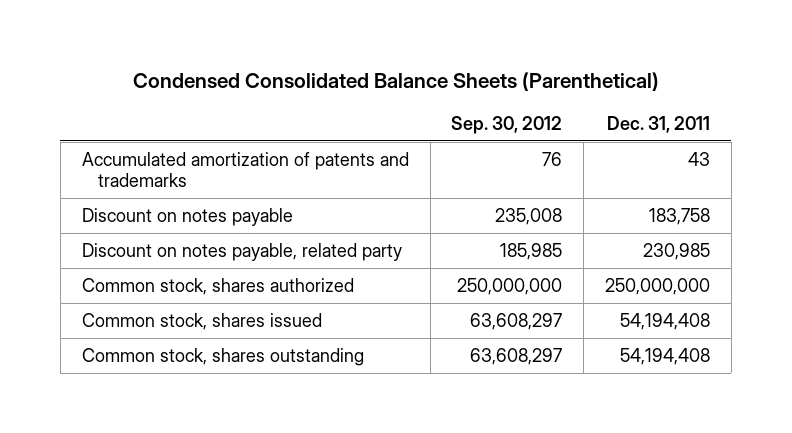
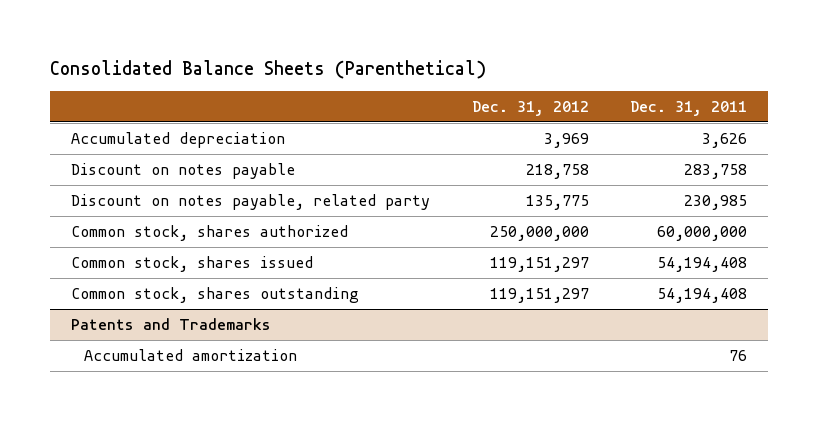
[132,72,659,92] Condensed Consolidated Balance Sheets (Parenthetical) -> [50,60,487,80] Consolidated Balance Sheets (Parenthetical)
[451,115,563,134] Sep. 30, 2012 -> none
none -> [471,100,589,116] Dec. 31, 2012
[81,151,409,188] Accumulated amortization of patents and trademarks -> none
none -> [71,131,286,148] Accumulated depreciation
[649,207,711,225] 183,758 -> [684,163,748,179] 283,758
[605,277,711,295] 250,000,000 -> [657,225,748,241] 60,000,000
none -> [71,317,272,330] Patents and Trademarks
none -> [84,348,298,361] Accumulated amortization

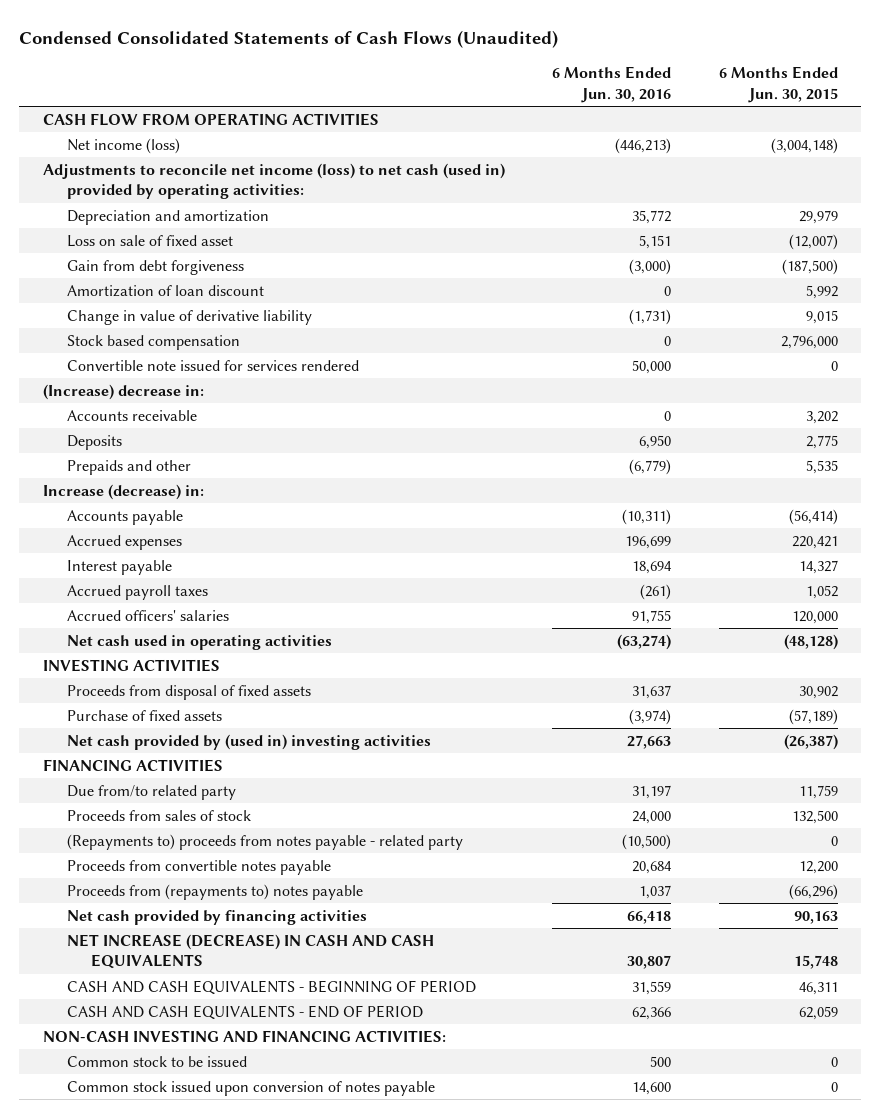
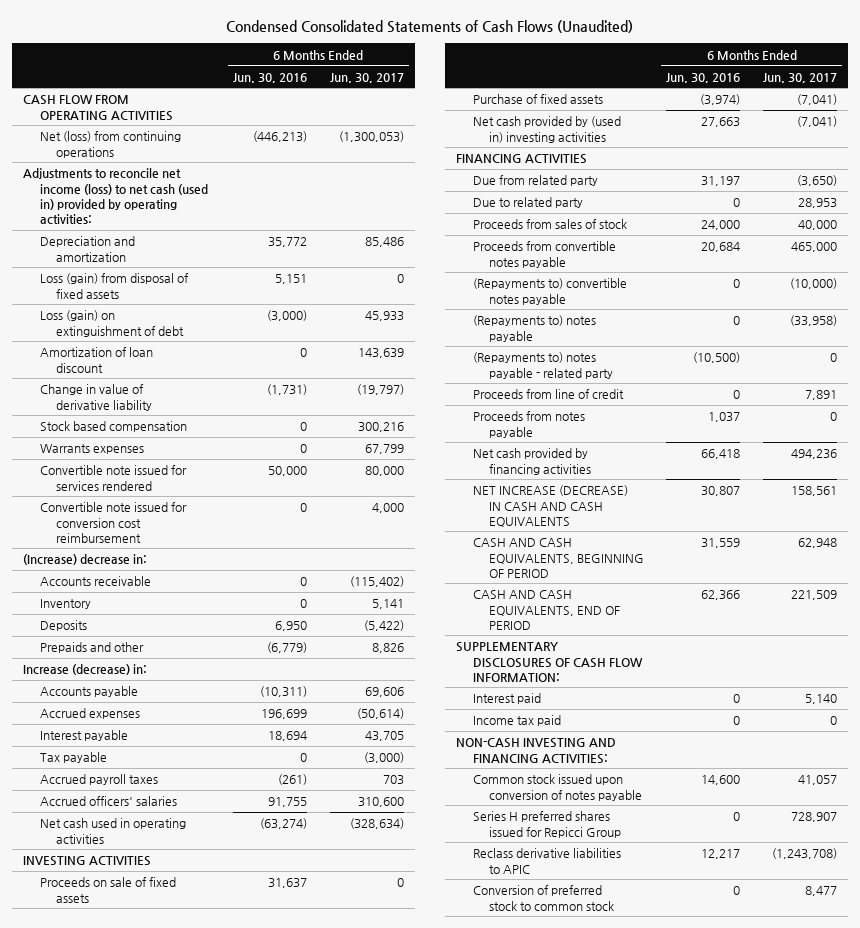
[718,66,838,103] 6 Months Ended Jun. 30, 2015 -> none
none -> [329,72,404,83] Jun. 30, 2017
[66,137,180,154] Net income (loss) -> [39,131,181,158] Net (loss) from continuing operations
[66,259,244,275] Gain from debt forgiveness -> none
[66,234,233,247] Loss on sale of fixed asset -> [39,273,189,299] Loss (gain) from disposal of fixed assets
none -> [39,310,184,337] Loss (gain) on extinguishment of debt
none -> [39,444,144,455] Warrants expenses
none -> [39,502,187,543] Convertible note issued for conversion cost reimbursement
none -> [39,599,91,610] Inventory
none -> [39,752,107,764] Tax payable
[66,684,311,700] Proceeds from disposal of fixed assets -> [39,877,176,903] Proceeds on sale of fixed assets
[66,784,236,800] Due from/to related party -> [472,175,598,187] Due from related party
none -> [472,197,583,209] Due to related party
[66,833,463,850] (Repayments to) proceeds from notes payable - related party -> none
none -> [472,278,627,305] (Repayments to) convertible notes payable
none -> [472,315,596,342] (Repayments to) notes payable
none -> [472,352,614,379] (Repayments to) notes payable - related party
none -> [472,389,624,400] Proceeds from line of credit
[66,883,363,900] Proceeds from (repayments to) notes payable -> [472,411,585,438] Proceeds from notes payable
[66,979,476,995] CASH AND CASH EQUIVALENTS - BEGINNING OF PERIOD -> [472,538,645,578] CASH AND CASH EQUIVALENTS, BEGINNING OF PERIOD
[66,1004,423,1020] CASH AND CASH EQUIVALENTS - END OF PERIOD -> [472,590,621,630] CASH AND CASH EQUIVALENTS, END OF PERIOD
none -> [456,642,643,682] SUPPLEMENTARY DISCLOSURES OF CASH FLOW INFORMATION:
none -> [472,693,541,705] Interest paid
none -> [472,715,561,727] Income tax paid
[66,1055,247,1067] Common stock to be issued -> none
none -> [472,811,622,838] Series H preferred shares issued for Repicci Group
none -> [472,848,621,874] Reclass derivative liabilities to APIC
none -> [472,885,615,911] Conversion of preferred stock to common stock

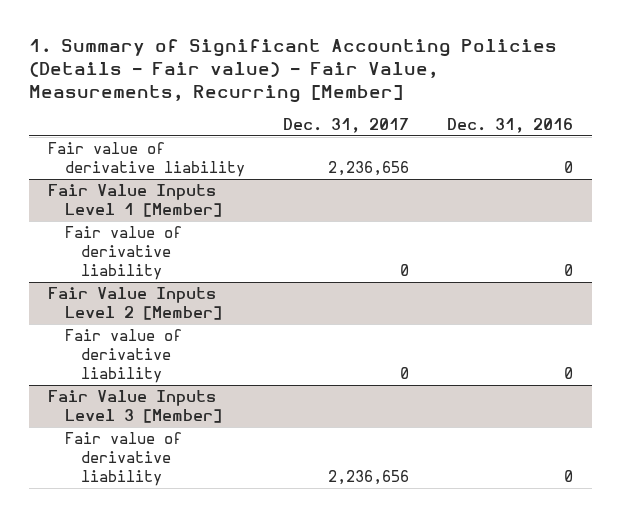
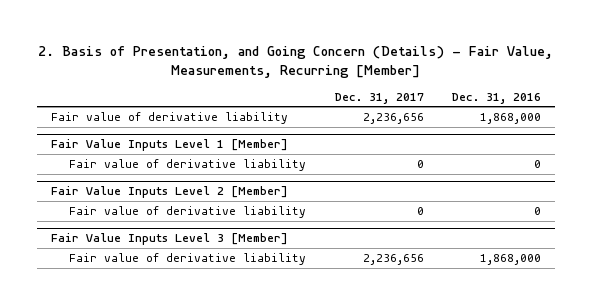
[28,38,557,104] 1. Summary of Significant Accounting Policies (Details - Fair value) - Fair Value, Measurements, Recurring [Member] -> [38,45,554,78] 2. Basis of Presentation, and Going Concern (Details) - Fair Value, Measurements, Recurring [Member]
[564,161,574,174] 0 -> [479,112,541,124] 1,868,000
[564,470,574,483] 0 -> [479,253,541,265] 1,868,000

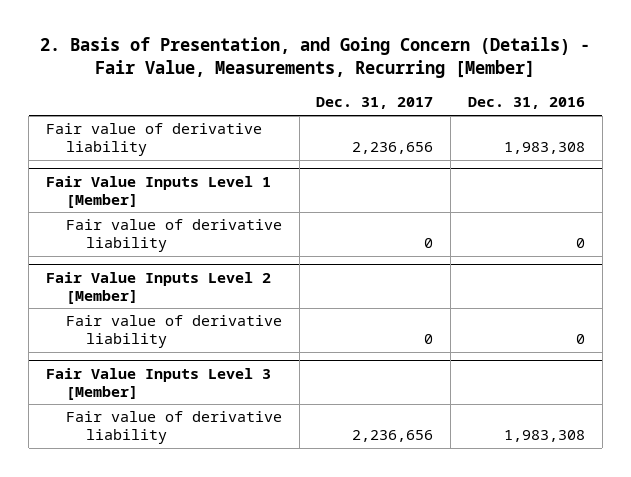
[479,112,541,124] 1,868,000 -> [503,141,585,154] 1,983,308
[479,253,541,265] 1,868,000 -> [503,429,585,442] 1,983,308

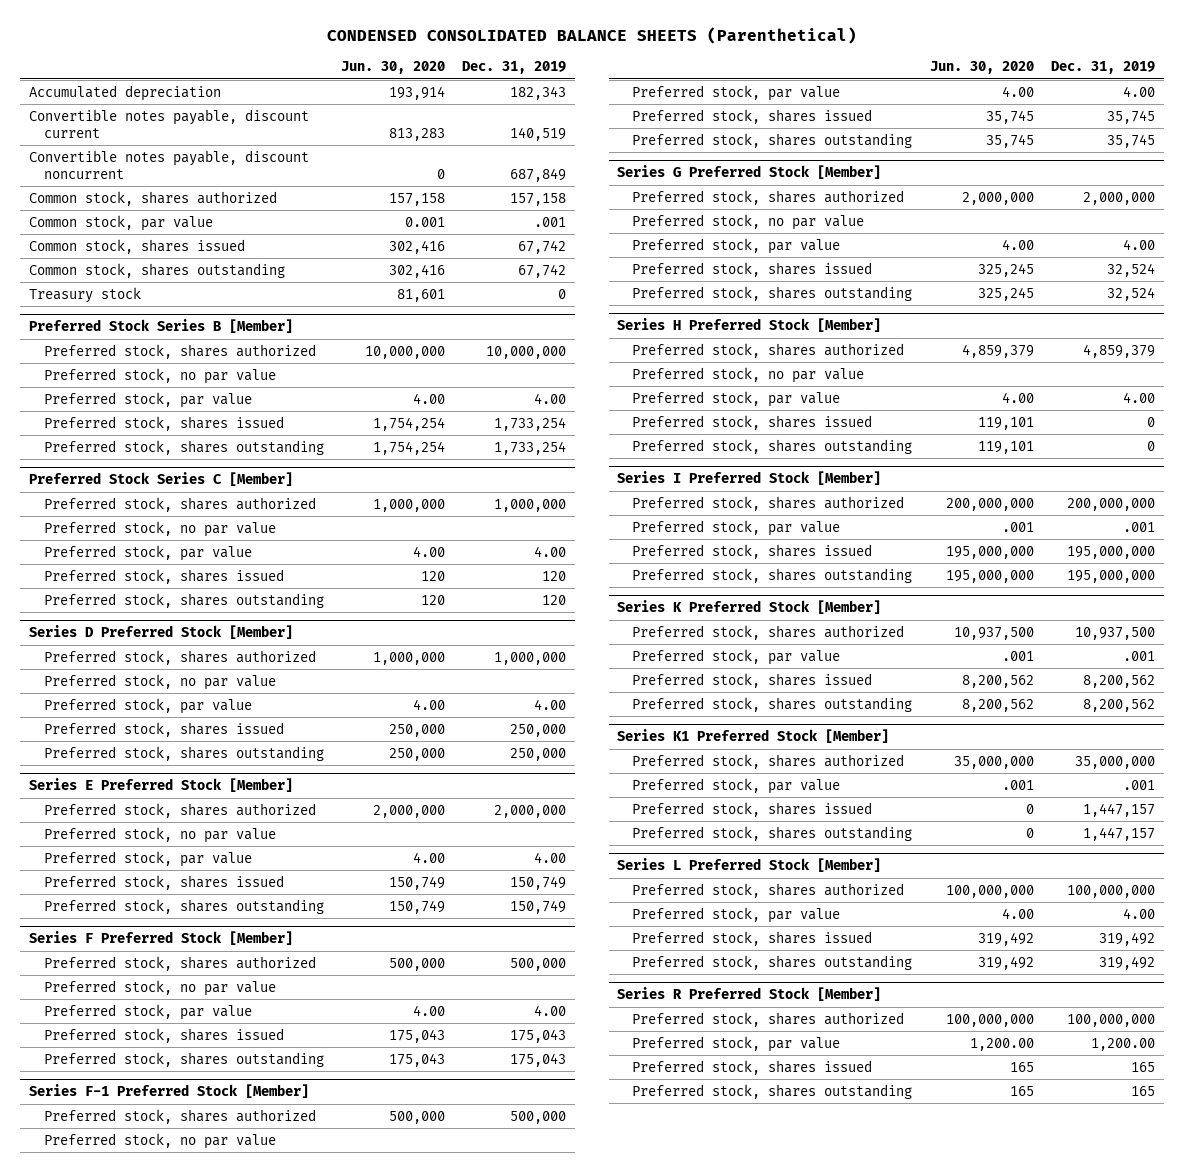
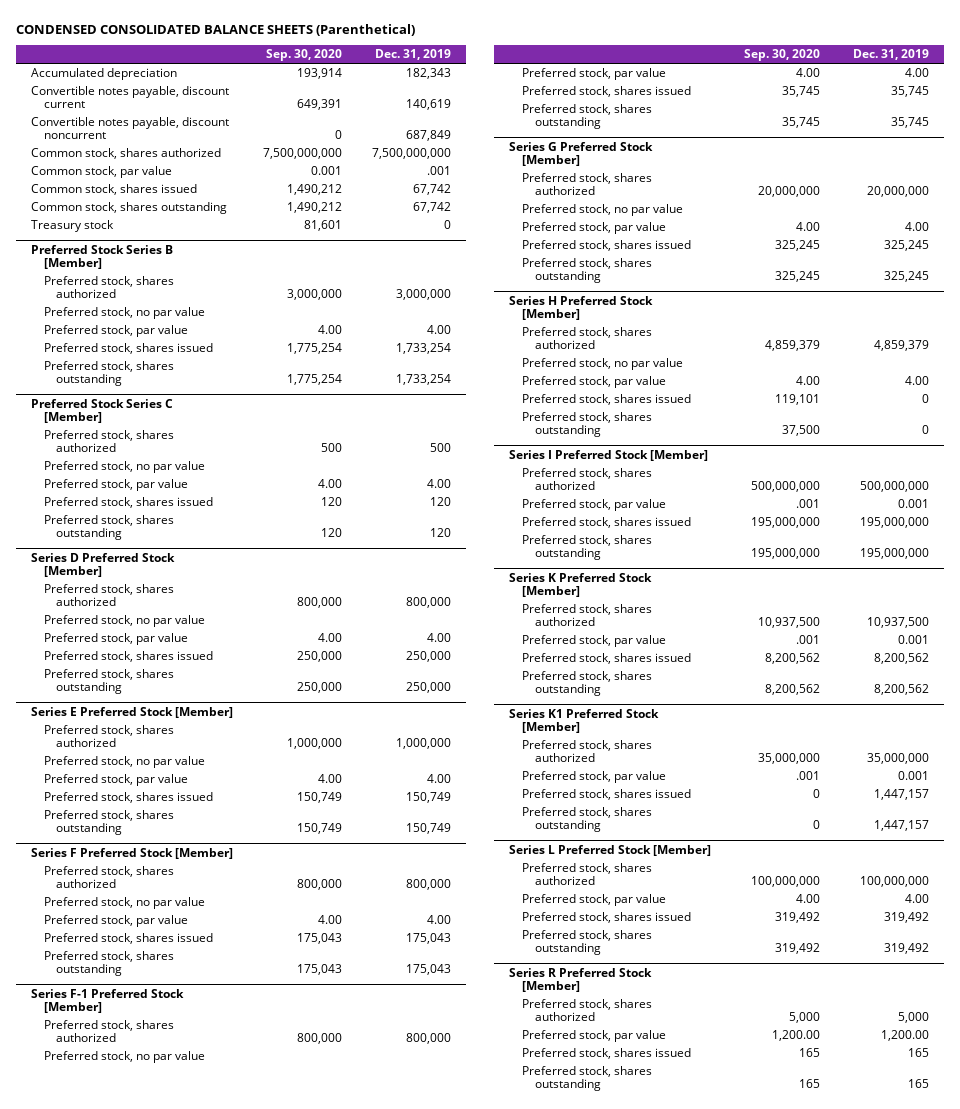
[340,61,445,75] Jun. 30, 2020 -> none
none -> [266,49,343,62] Sep. 30, 2020
[510,126,567,141] 140,519 -> [406,99,452,111] 140,619
[510,192,567,206] 157,158 -> [372,148,452,160] 7,500,000,000
[486,345,567,359] 10,000,000 -> [396,289,452,301] 3,000,000
[494,498,567,512] 1,000,000 -> [430,443,452,453] 500
[494,651,567,665] 1,000,000 -> [406,597,452,609] 800,000
[494,804,567,818] 2,000,000 -> [396,738,452,750] 1,000,000
[510,957,567,971] 500,000 -> [406,879,452,891] 800,000
[510,1110,567,1124] 500,000 -> [406,1033,452,1045] 800,000
[1082,191,1155,205] 2,000,000 -> [867,186,930,198] 20,000,000
[1106,262,1155,277] 32,524 -> [884,240,930,252] 325,245
[1106,286,1155,301] 32,524 -> [884,271,930,283] 325,245
[1066,497,1155,511] 200,000,000 -> [860,481,930,493] 500,000,000
[1122,521,1155,532] .001 -> [898,499,930,509] 0.001
[1122,650,1155,661] .001 -> [898,635,930,645] 0.001
[1122,779,1155,790] .001 -> [898,771,930,781] 0.001
[1066,1013,1155,1027] 100,000,000 -> [898,1012,930,1024] 5,000

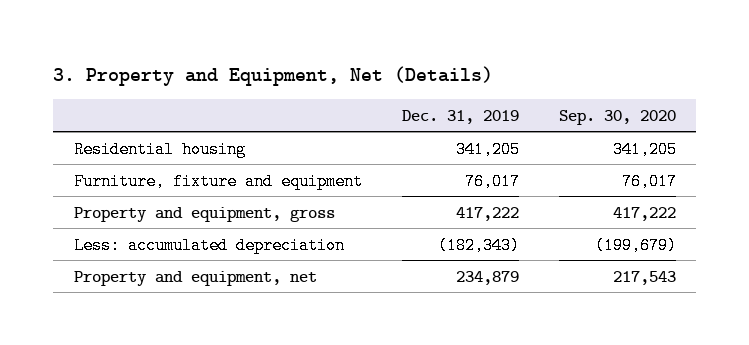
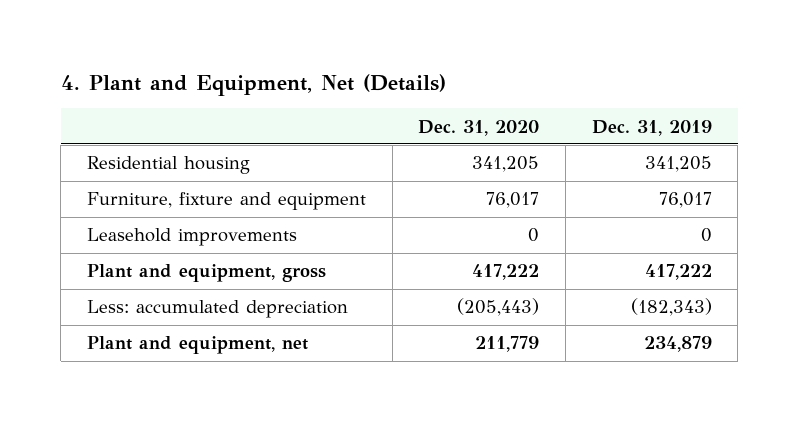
[53,66,494,87] 3. Property and Equipment, Net (Details) -> [60,73,446,96] 4. Plant and Equipment, Net (Details)
[558,109,676,125] Sep. 30, 2020 -> none
none -> [418,119,540,136] Dec. 31, 2020
none -> [86,228,297,247] Leasehold improvements
[73,206,335,222] Property and equipment, gross -> [86,264,326,283] Plant and equipment, gross
[73,270,317,286] Property and equipment, net -> [86,336,308,355] Plant and equipment, net

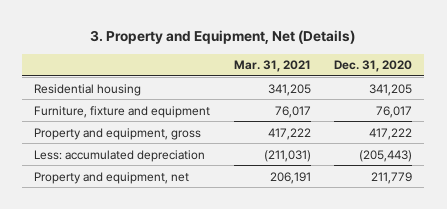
[60,73,446,96] 4. Plant and Equipment, Net (Details) -> [90,30,356,45] 3. Property and Equipment, Net (Details)
[591,119,712,136] Dec. 31, 2019 -> none
none -> [233,60,311,73] Mar. 31, 2021
[86,228,297,247] Leasehold improvements -> none
[86,264,326,283] Plant and equipment, gross -> [34,127,202,140] Property and equipment, gross
[86,336,308,355] Plant and equipment, net -> [34,171,190,184] Property and equipment, net

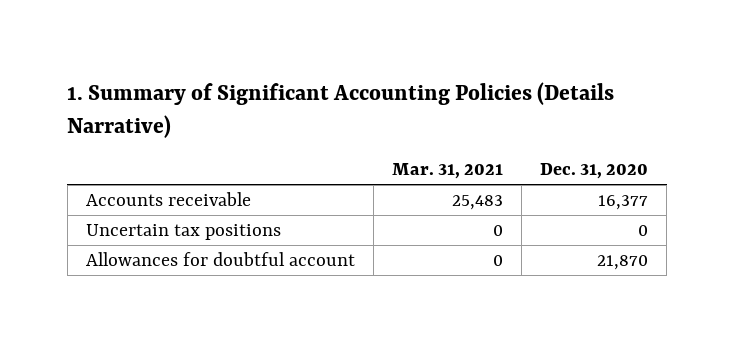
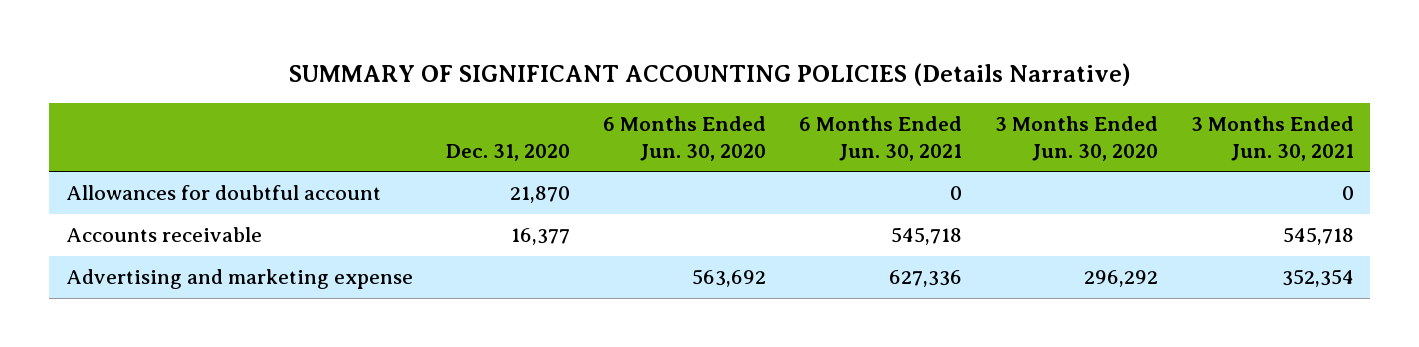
[67,82,615,138] 1. Summary of Significant Accounting Policies (Details Narrative) -> [288,62,1131,86] SUMMARY OF SIGNIFICANT ACCOUNTING POLICIES (Details Narrative)
[391,163,503,180] Mar. 31, 2021 -> none
none -> [602,116,766,161] 6 Months Ended Jun. 30, 2020
none -> [798,116,962,161] 6 Months Ended Jun. 30, 2021
none -> [994,116,1158,161] 3 Months Ended Jun. 30, 2020
none -> [1190,116,1354,161] 3 Months Ended Jun. 30, 2021
[85,224,281,241] Uncertain tax positions -> none
[85,192,251,207] Accounts receivable -> [65,227,262,243] Accounts receivable
none -> [65,269,413,290] Advertising and marketing expense

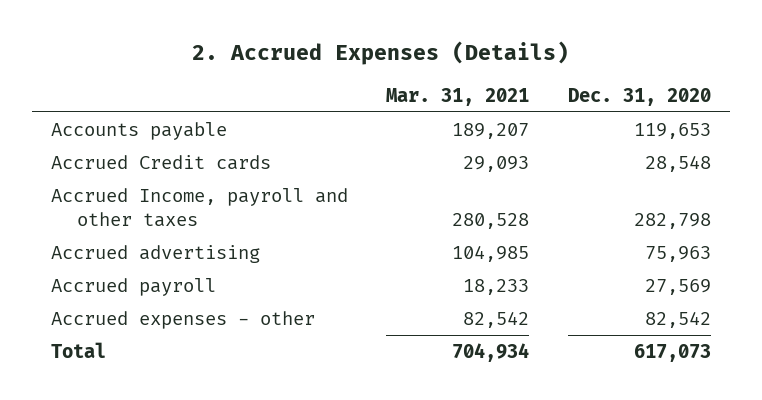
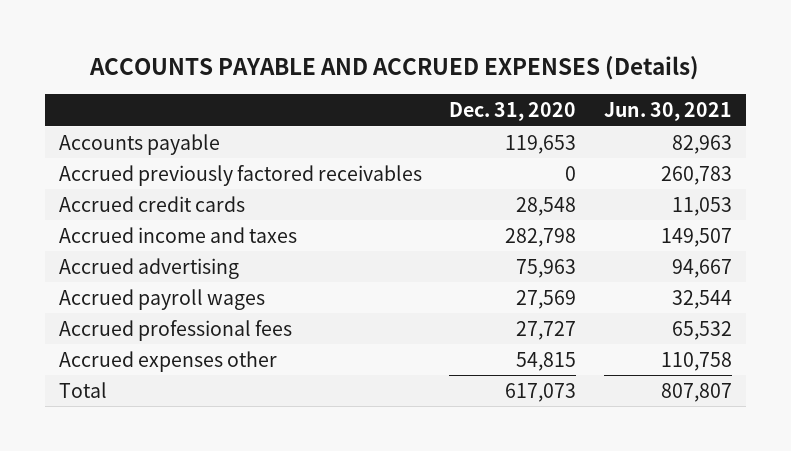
[191,41,569,66] 2. Accrued Expenses (Details) -> [89,55,700,80] ACCOUNTS PAYABLE AND ACCRUED EXPENSES (Details)
[386,87,530,106] Mar. 31, 2021 -> none
none -> [604,101,733,121] Jun. 30, 2021
none -> [58,164,422,186] Accrued previously factored receivables
[50,154,271,170] Accrued Credit cards -> [58,195,245,212] Accrued credit cards
[50,187,348,227] Accrued Income, payroll and other taxes -> [58,226,297,243] Accrued income and taxes
[50,277,216,296] Accrued payroll -> [58,288,265,310] Accrued payroll wages
none -> [58,319,292,341] Accrued professional fees
[50,310,315,329] Accrued expenses - other -> [58,350,277,372] Accrued expenses other
[644,310,711,328] 82,542 -> [516,351,577,371] 54,815

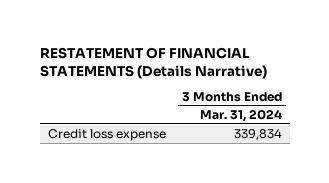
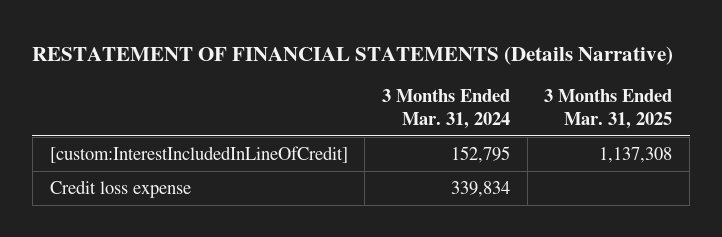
none -> [544,89,673,129] 3 Months Ended Mar. 31, 2025
none -> [49,146,348,164] [custom:InterestIncludedInLineOfCredit]

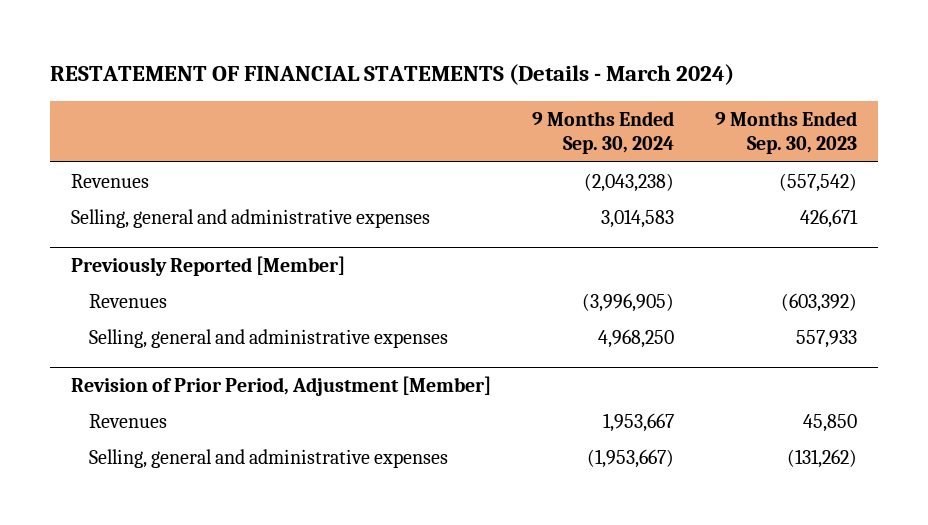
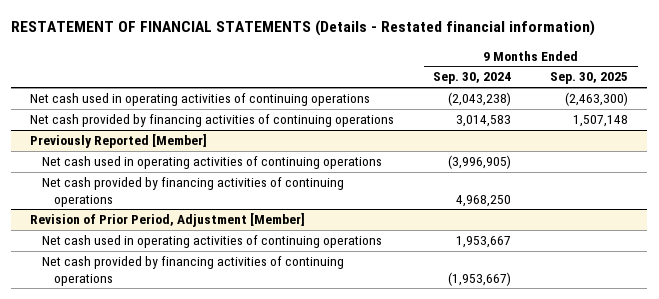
[50,64,735,86] RESTATEMENT OF FINANCIAL STATEMENTS (Details - March 2024) -> [11,19,596,36] RESTATEMENT OF FINANCIAL STATEMENTS (Details - Restated financial information)
[715,111,858,155] 9 Months Ended Sep. 30, 2023 -> none
none -> [550,72,629,85] Sep. 30, 2025
[70,173,149,188] Revenues -> [30,93,371,107] Net cash used in operating activities of continuing operations
[70,208,430,228] Selling, general and administrative expenses -> [30,114,395,128] Net cash provided by financing activities of continuing operations
[89,293,168,308] Revenues -> [42,156,383,170] Net cash used in operating activities of continuing operations
[89,328,449,348] Selling, general and administrative expenses -> [42,177,345,207] Net cash provided by financing activities of continuing operations
[89,413,168,428] Revenues -> [42,235,383,249] Net cash used in operating activities of continuing operations
[89,448,449,468] Selling, general and administrative expenses -> [42,256,345,286] Net cash provided by financing activities of continuing operations

